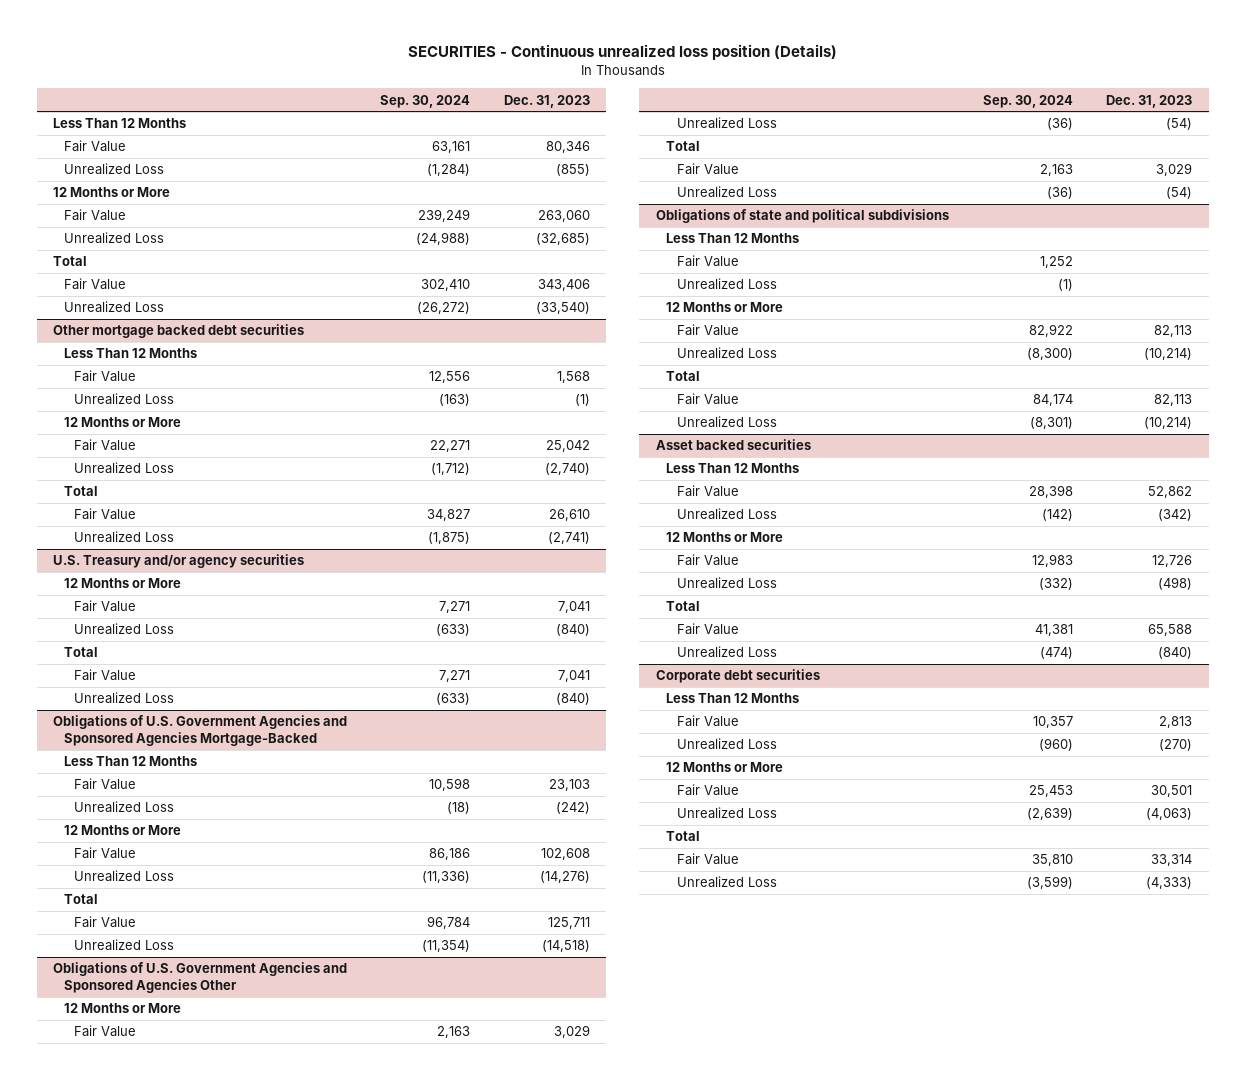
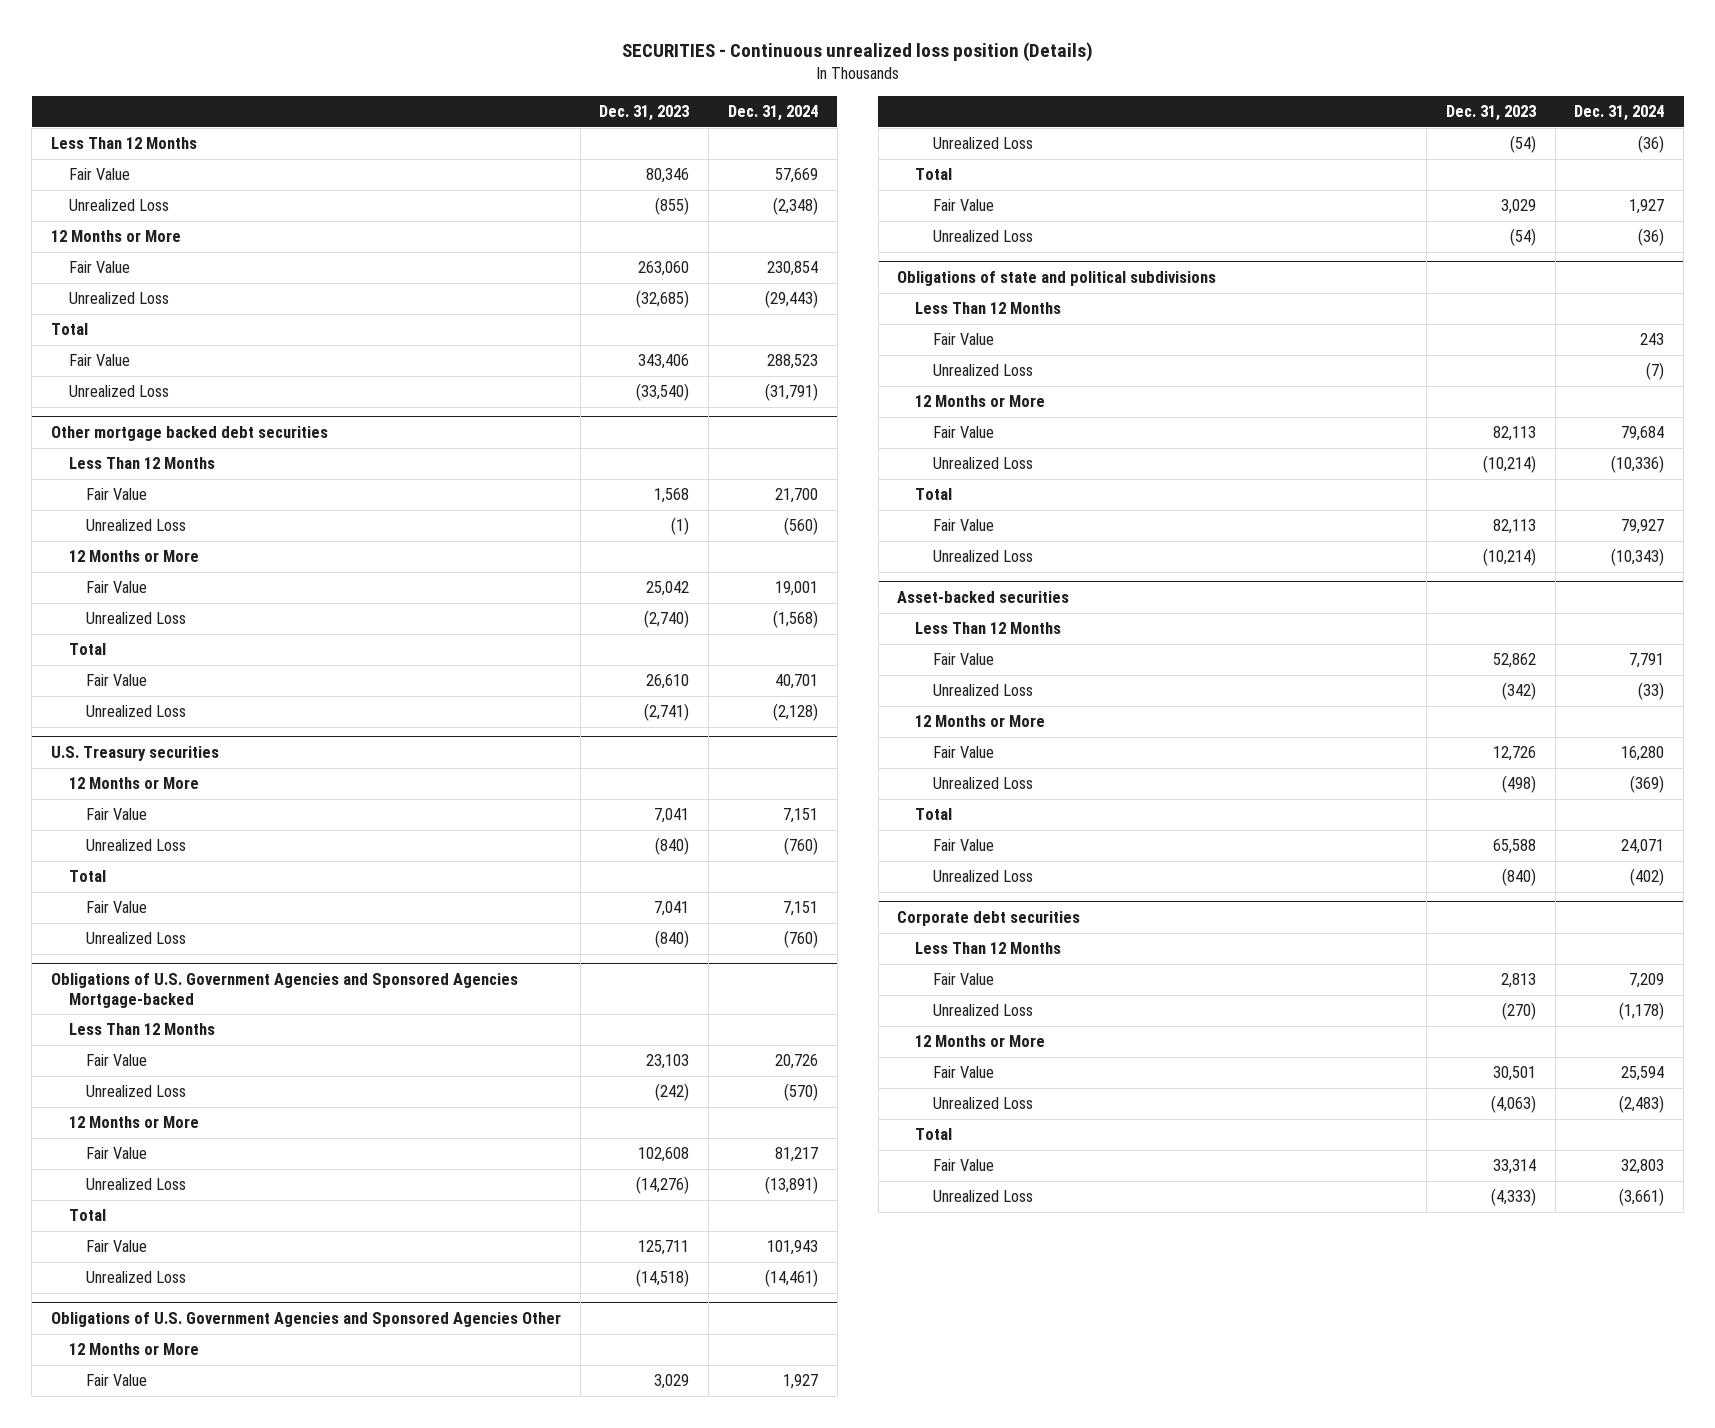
[380,94,471,108] Sep. 30, 2024 -> none
none -> [727,105,818,122] Dec. 31, 2024
[53,554,305,569] U.S. Treasury and/or agency securities -> [51,746,220,762] U.S. Treasury securities
[53,715,348,746] Obligations of U.S. Government Agencies and Sponsored Agencies Mortgage-Backed -> [51,973,519,1008] Obligations of U.S. Government Agencies and Sponsored Agencies Mortgage-backed
[655,439,811,451] Asset backed securities -> [897,591,1070,604] Asset-backed securities

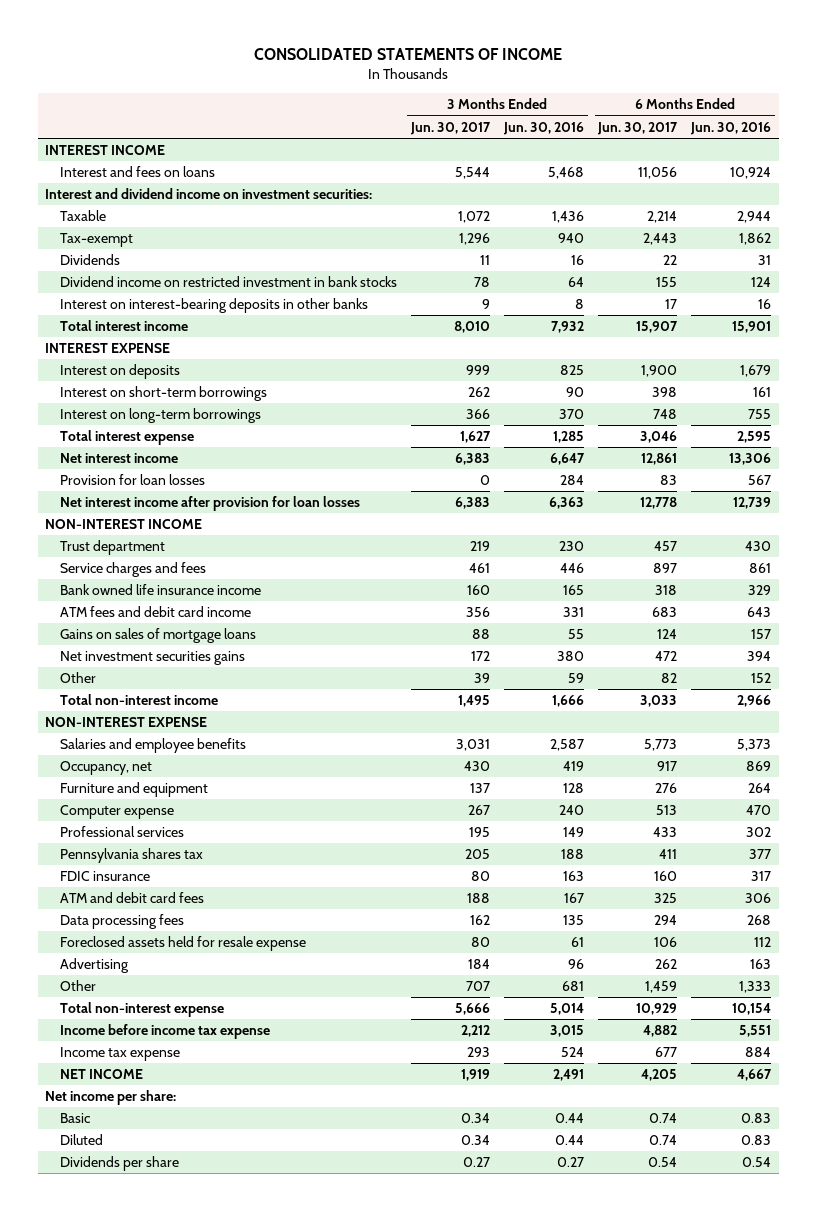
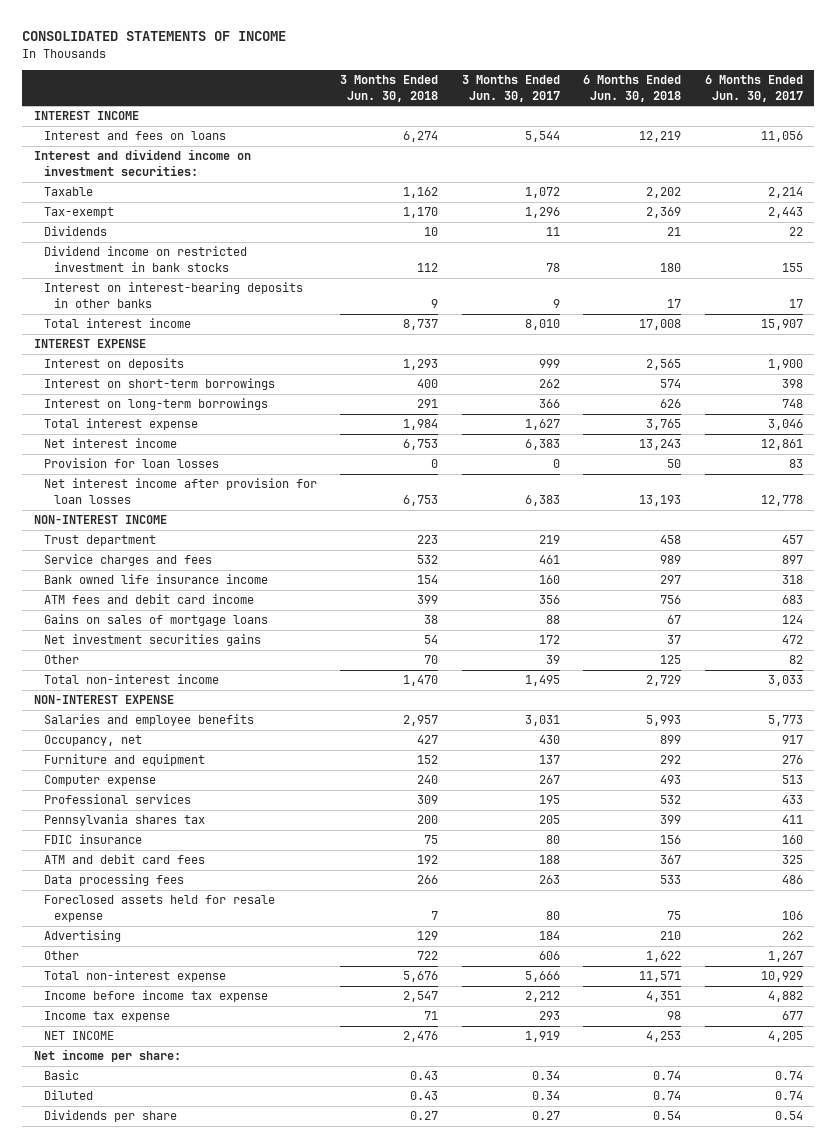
[503,121,585,135] Jun. 30, 2016 -> none
[690,121,772,135] Jun. 30, 2016 -> none
none -> [340,75,439,102] 3 Months Ended Jun. 30, 2018
none -> [583,75,682,102] 6 Months Ended Jun. 30, 2018
[469,915,490,926] 162 -> [538,875,560,885] 263
[654,915,678,926] 294 -> [781,875,803,885] 486
[465,981,490,992] 707 -> [538,951,560,961] 606
[645,981,678,994] 1,459 -> [767,951,803,963] 1,267

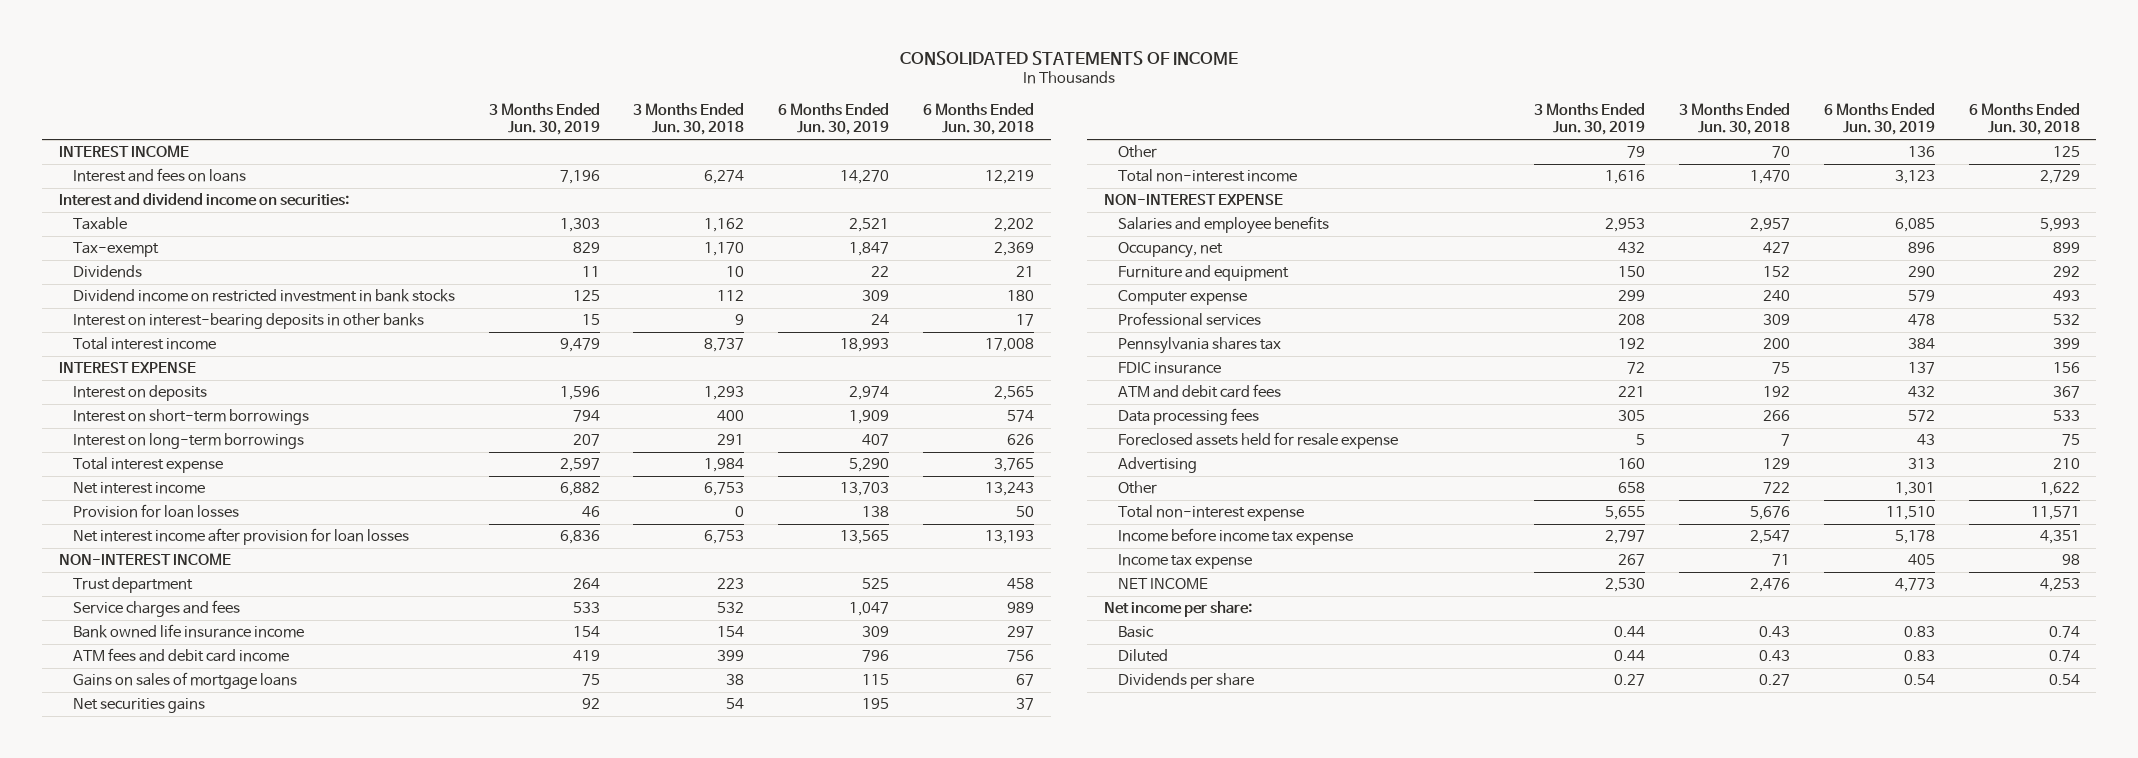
[461,75,560,102] 3 Months Ended Jun. 30, 2017 -> none
[704,75,803,102] 6 Months Ended Jun. 30, 2017 -> none
none -> [488,102,600,136] 3 Months Ended Jun. 30, 2019
none -> [778,102,890,136] 6 Months Ended Jun. 30, 2019
[34,149,252,176] Interest and dividend income on investment securities: -> [58,192,349,206] Interest and dividend income on securities:
[44,634,262,647] Net investment securities gains -> [72,697,205,713] Net securities gains

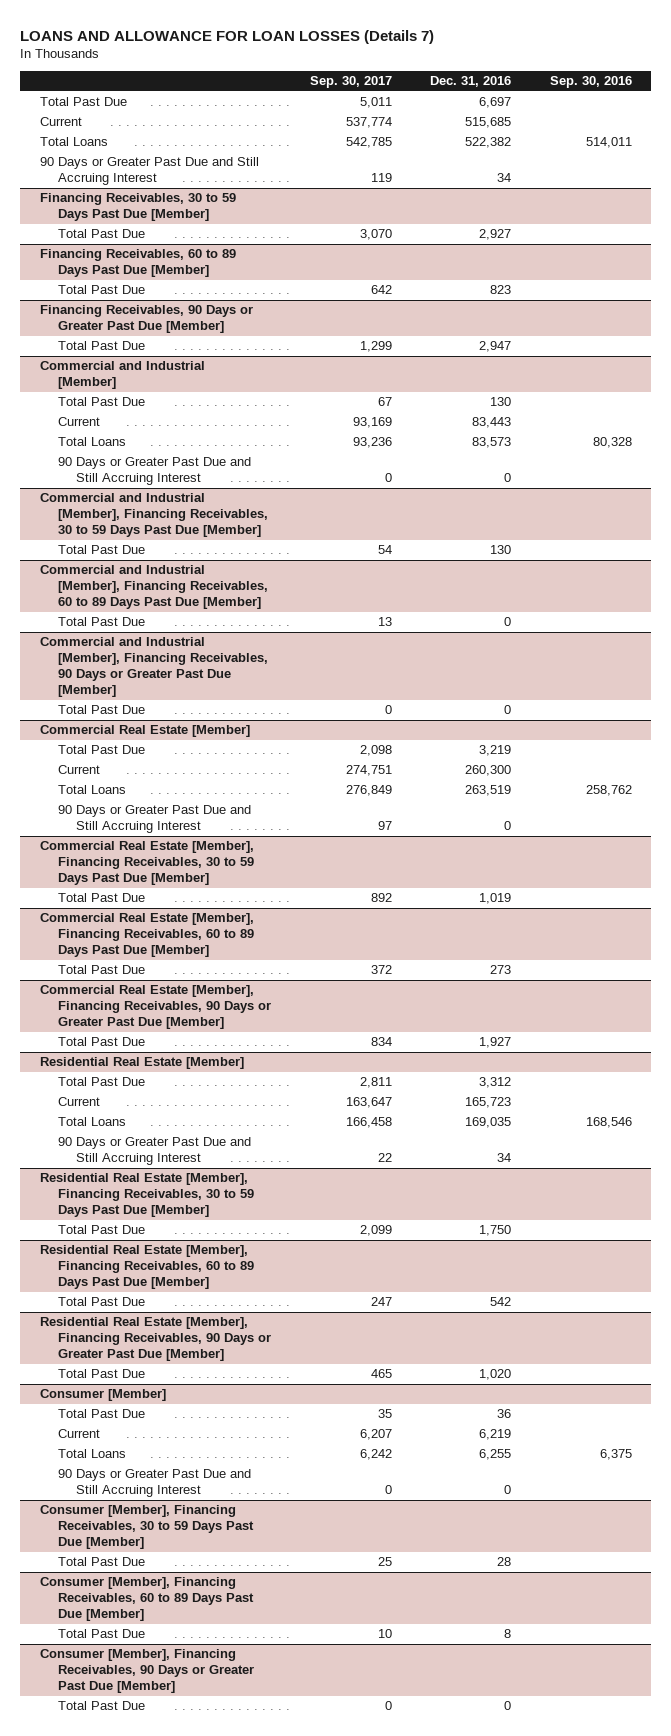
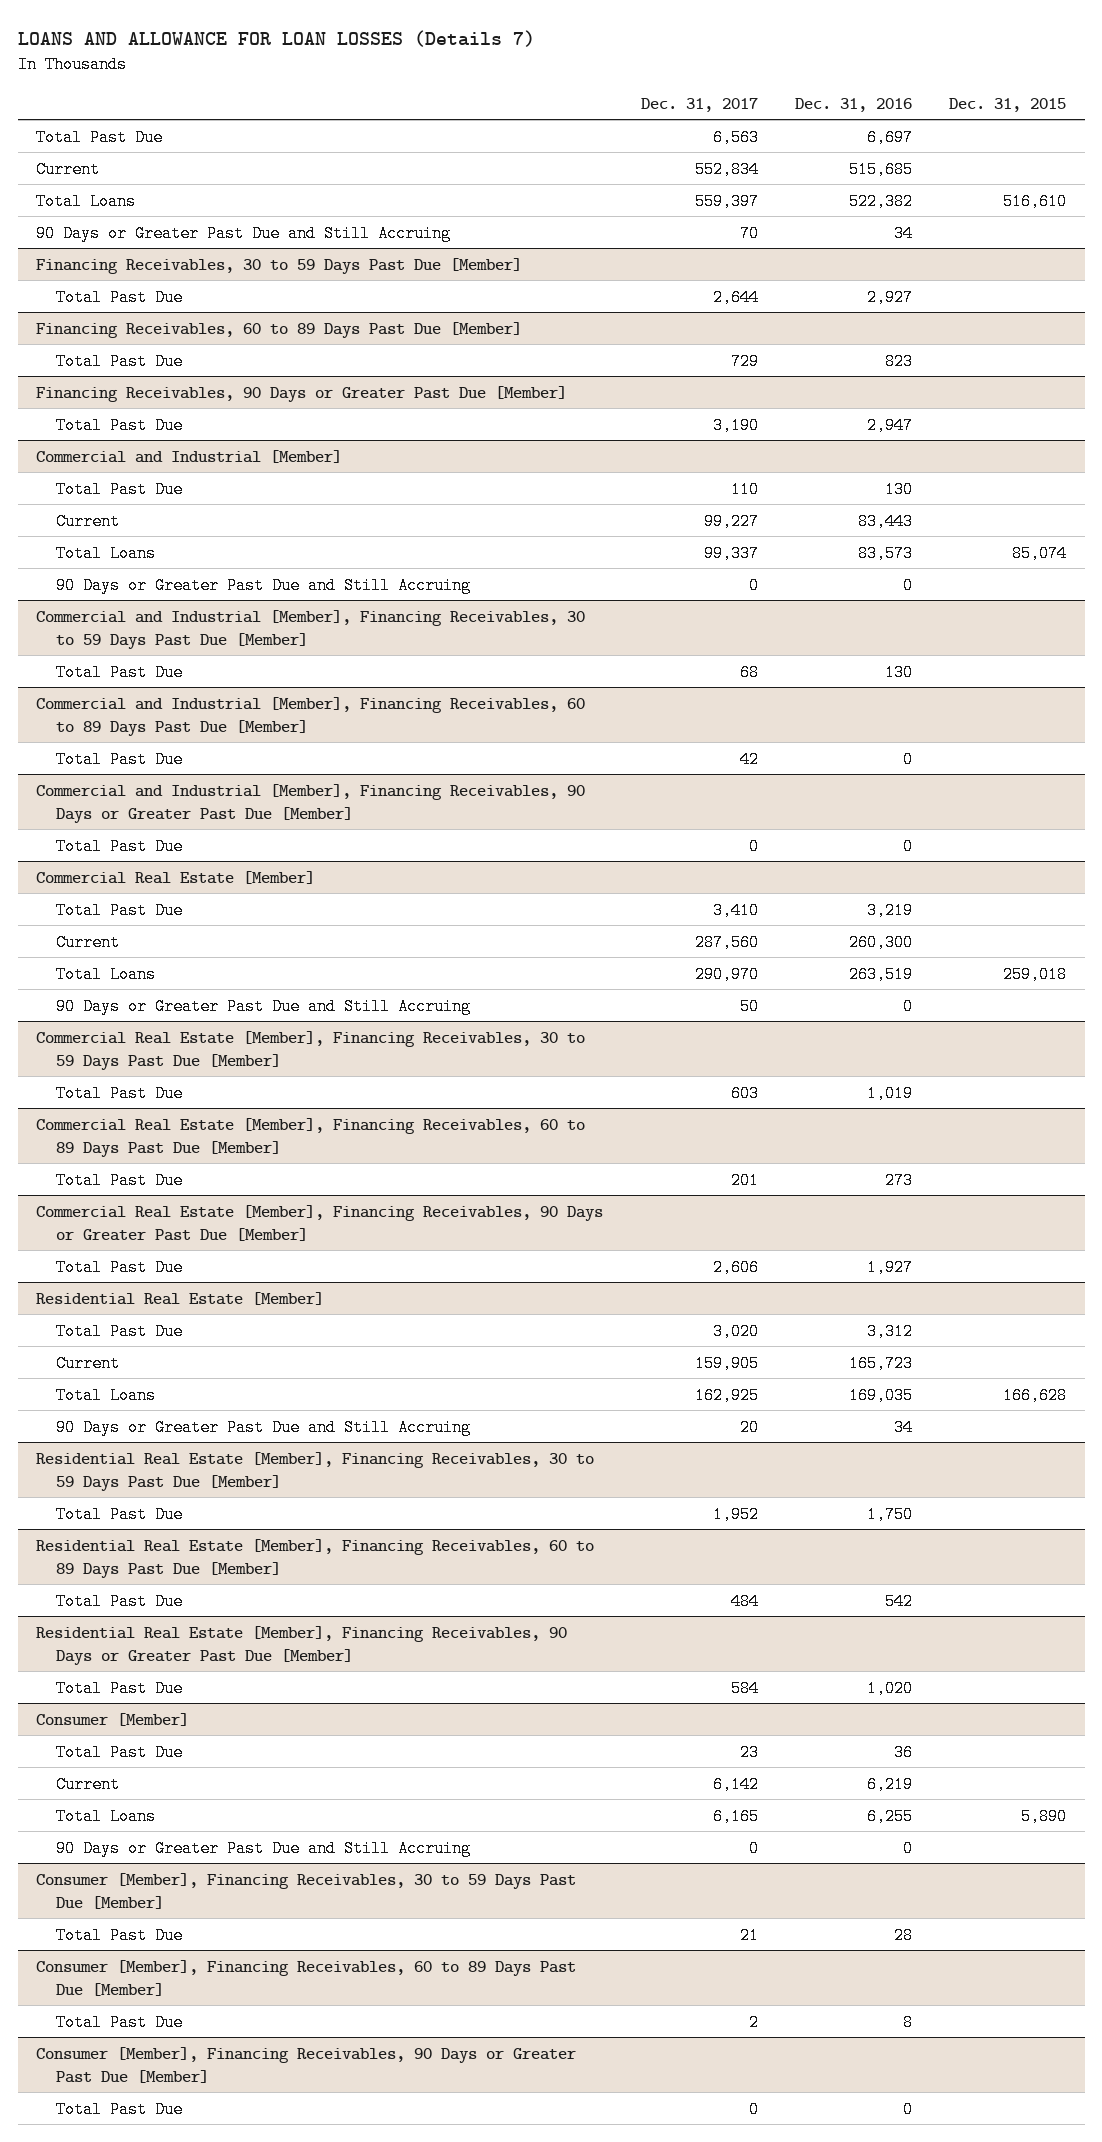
[309,76,392,89] Sep. 30, 2017 -> none
[549,76,632,89] Sep. 30, 2016 -> none
none -> [640,97,758,112] Dec. 31, 2017
none -> [949,97,1067,112] Dec. 31, 2015
[39,157,259,186] 90 Days or Greater Past Due and Still Accruing Interest -> [36,224,452,242] 90 Days or Greater Past Due and Still Accruing
[57,457,251,486] 90 Days or Greater Past Due and Still Accruing Interest -> [56,576,472,594] 90 Days or Greater Past Due and Still Accruing
[57,805,251,834] 90 Days or Greater Past Due and Still Accruing Interest -> [56,997,472,1015] 90 Days or Greater Past Due and Still Accruing
[57,1137,251,1166] 90 Days or Greater Past Due and Still Accruing Interest -> [56,1418,472,1436] 90 Days or Greater Past Due and Still Accruing
[57,1469,251,1498] 90 Days or Greater Past Due and Still Accruing Interest -> [56,1839,472,1857] 90 Days or Greater Past Due and Still Accruing

